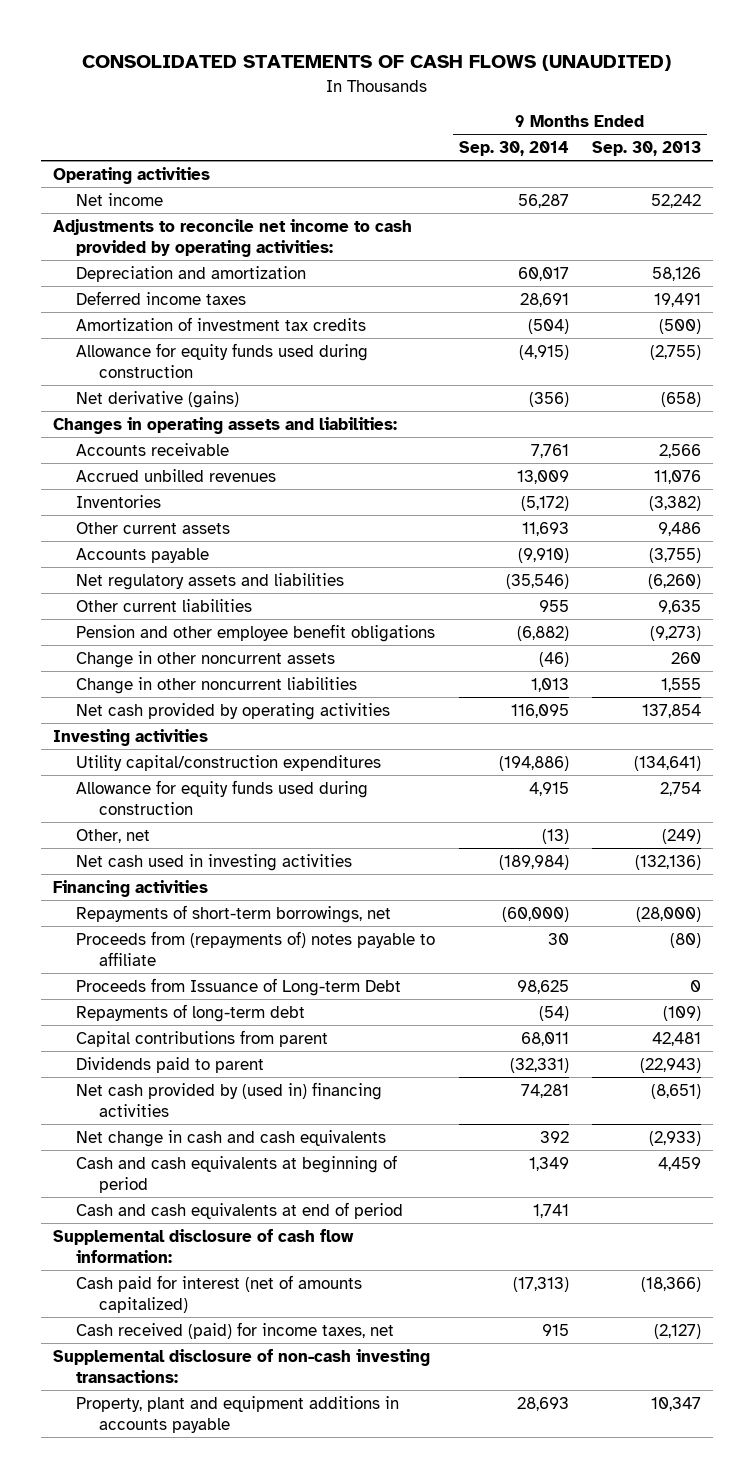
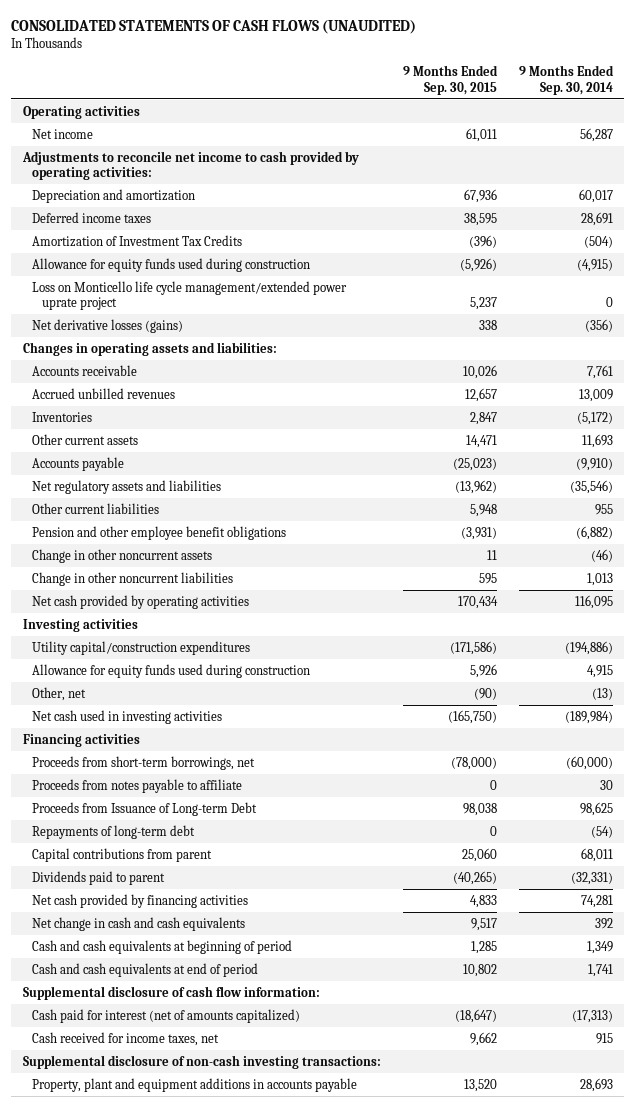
[591,141,701,157] Sep. 30, 2013 -> none
none -> [402,64,498,95] 9 Months Ended Sep. 30, 2015
[76,316,367,331] Amortization of investment tax credits -> [32,234,243,247] Amortization of Investment Tax Credits
none -> [32,280,348,311] Loss on Monticello life cycle management/extended power uprate project
[76,390,240,408] Net derivative (gains) -> [32,318,184,333] Net derivative losses (gains)
[76,904,392,923] Repayments of short-term borrowings, net -> [32,755,256,770] Proceeds from short-term borrowings, net
[76,930,436,966] Proceeds from (repayments of) notes payable to affiliate -> [32,778,243,793] Proceeds from notes payable to affiliate
[76,1081,383,1117] Net cash provided by (used in) financing activities -> [32,893,249,908] Net cash provided by financing activities
[76,1321,395,1339] Cash received (paid) for income taxes, net -> [32,1031,220,1046] Cash received for income taxes, net

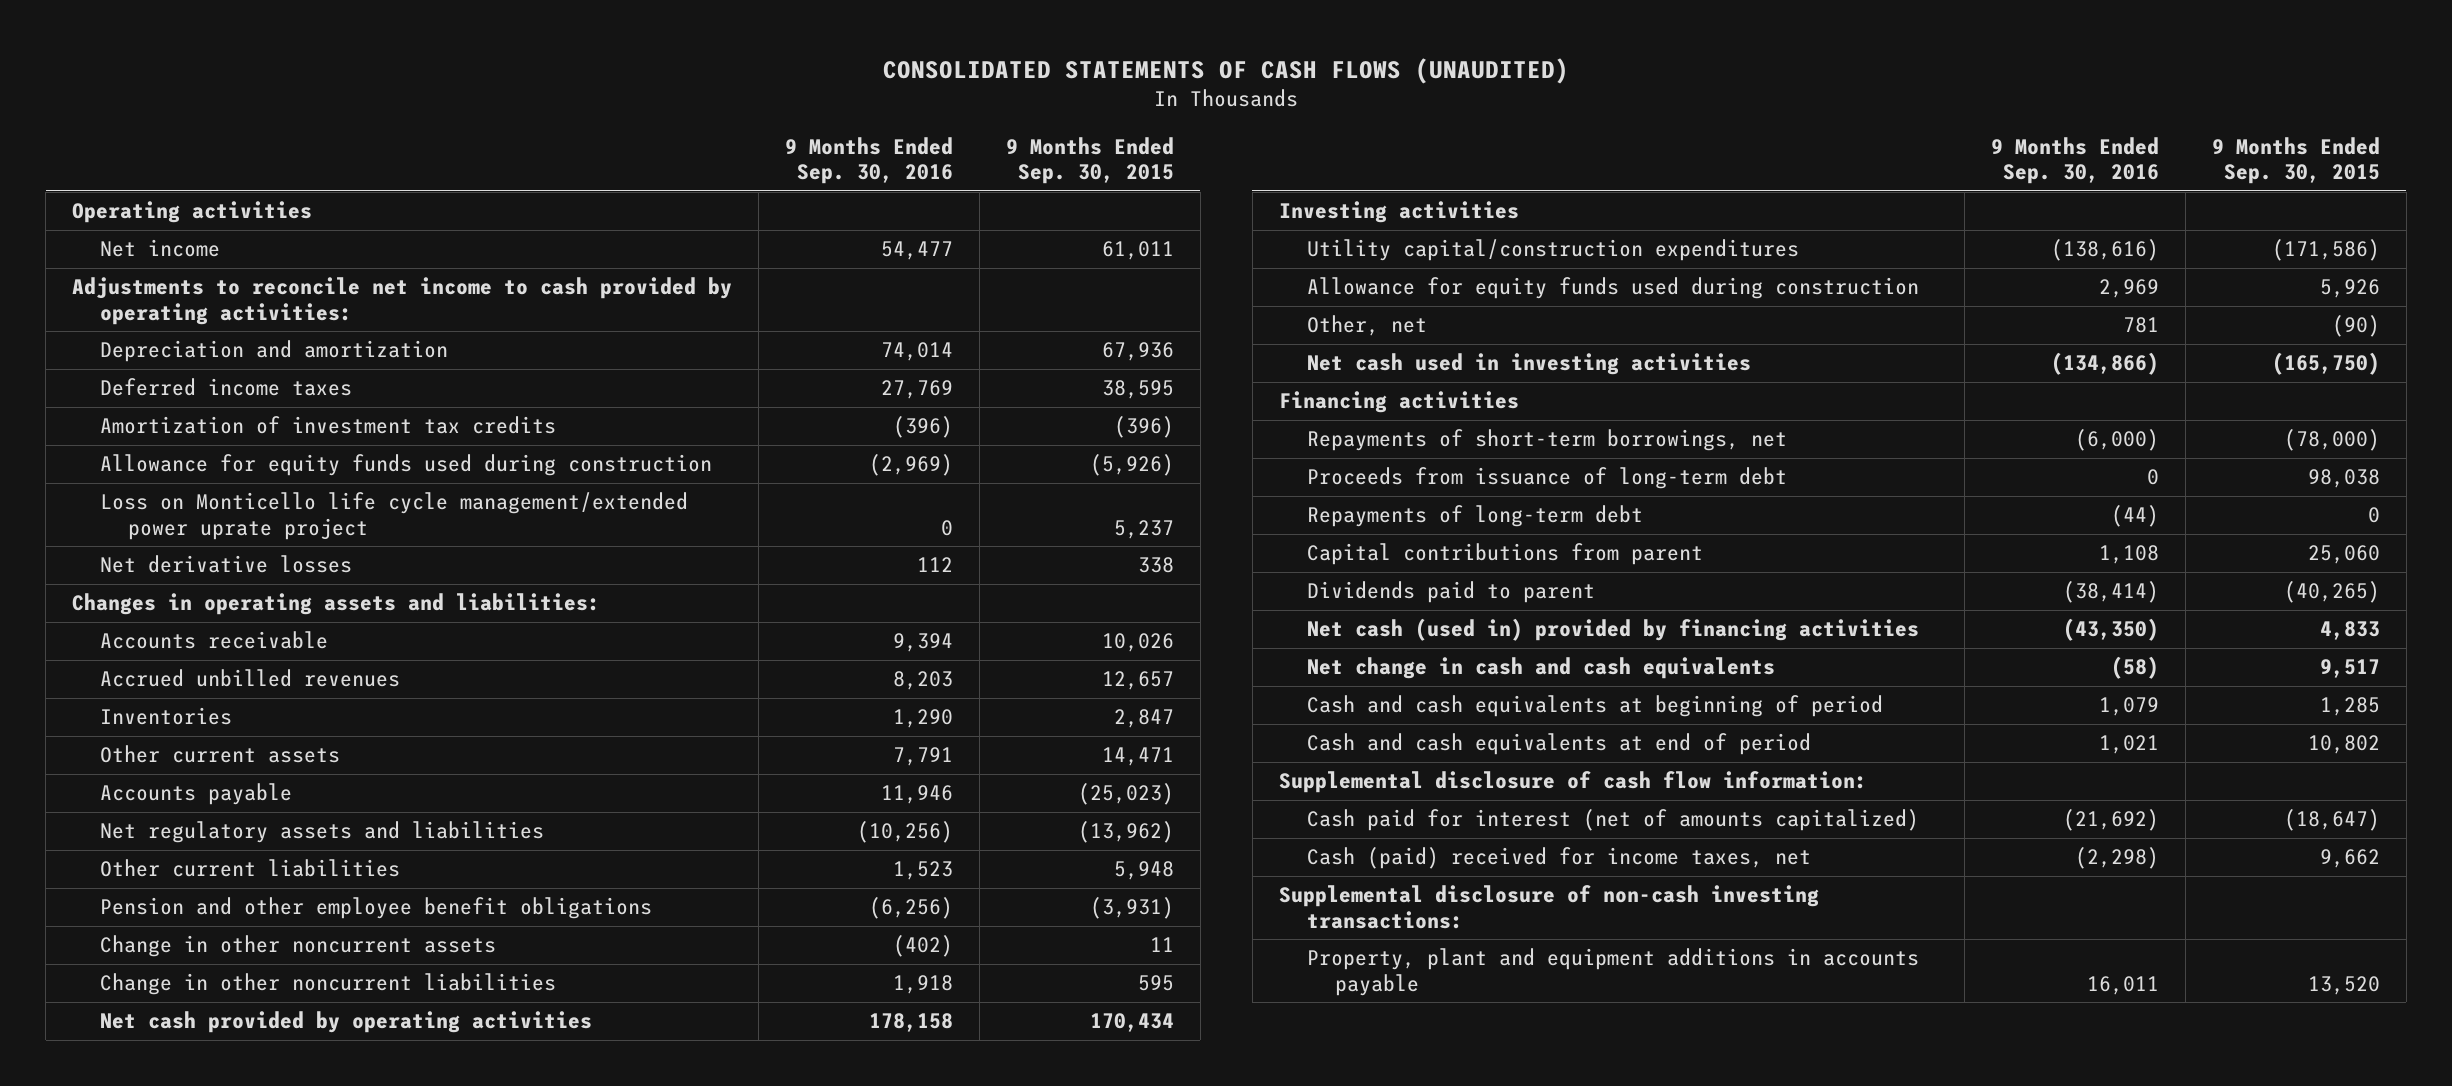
[518,64,614,95] 9 Months Ended Sep. 30, 2014 -> none
none -> [785,136,954,184] 9 Months Ended Sep. 30, 2016
[32,234,243,247] Amortization of Investment Tax Credits -> [100,416,557,435] Amortization of investment tax credits
[32,318,184,333] Net derivative losses (gains) -> [100,555,353,574] Net derivative losses
[32,778,243,793] Proceeds from notes payable to affiliate -> none
[32,755,256,770] Proceeds from short-term borrowings, net -> [1306,429,1787,452] Repayments of short-term borrowings, net
[32,801,258,816] Proceeds from Issuance of Long-term Debt -> [1306,467,1787,490] Proceeds from issuance of long-term debt
[32,893,249,908] Net cash provided by financing activities -> [1306,618,1919,642] Net cash (used in) provided by financing activities
[32,1031,220,1046] Cash received for income taxes, net -> [1306,847,1811,870] Cash (paid) received for income taxes, net

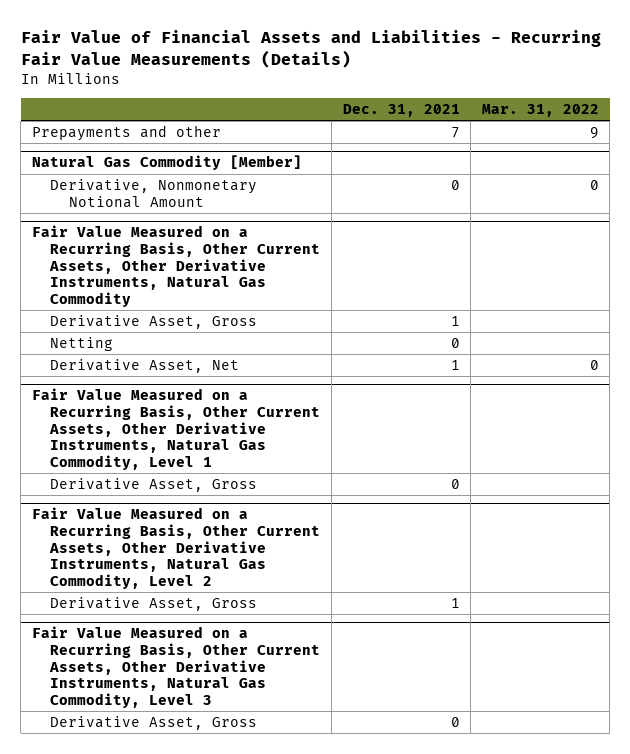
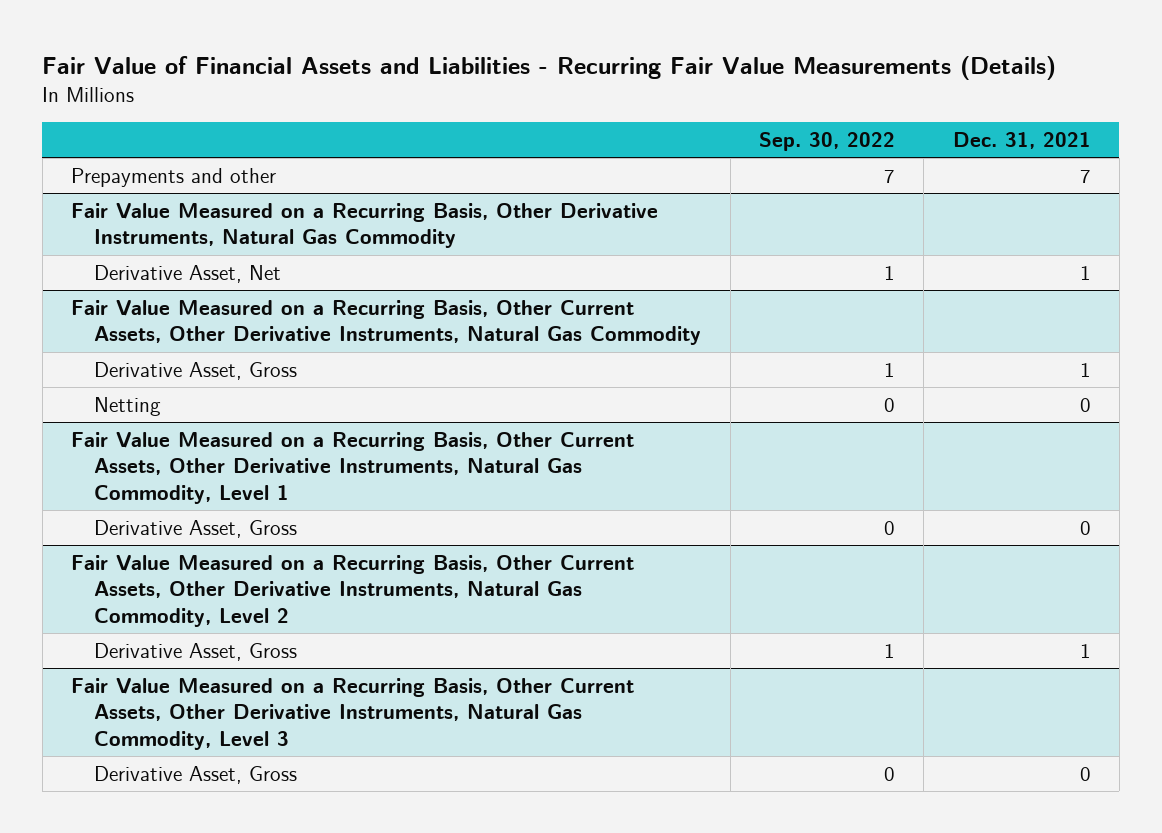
[481,103,599,117] Mar. 31, 2022 -> none
none -> [758,132,895,152] Sep. 30, 2022
[31,155,302,171] Natural Gas Commodity [Member] -> none
[50,179,258,208] Derivative, Nonmonetary Notional Amount -> none
none -> [71,202,659,249] Fair Value Measured on a Recurring Basis, Other Derivative Instruments, Natural Gas Commodity
none -> [94,264,282,283] Derivative Asset, Net
[50,359,240,374] Derivative Asset, Net -> none

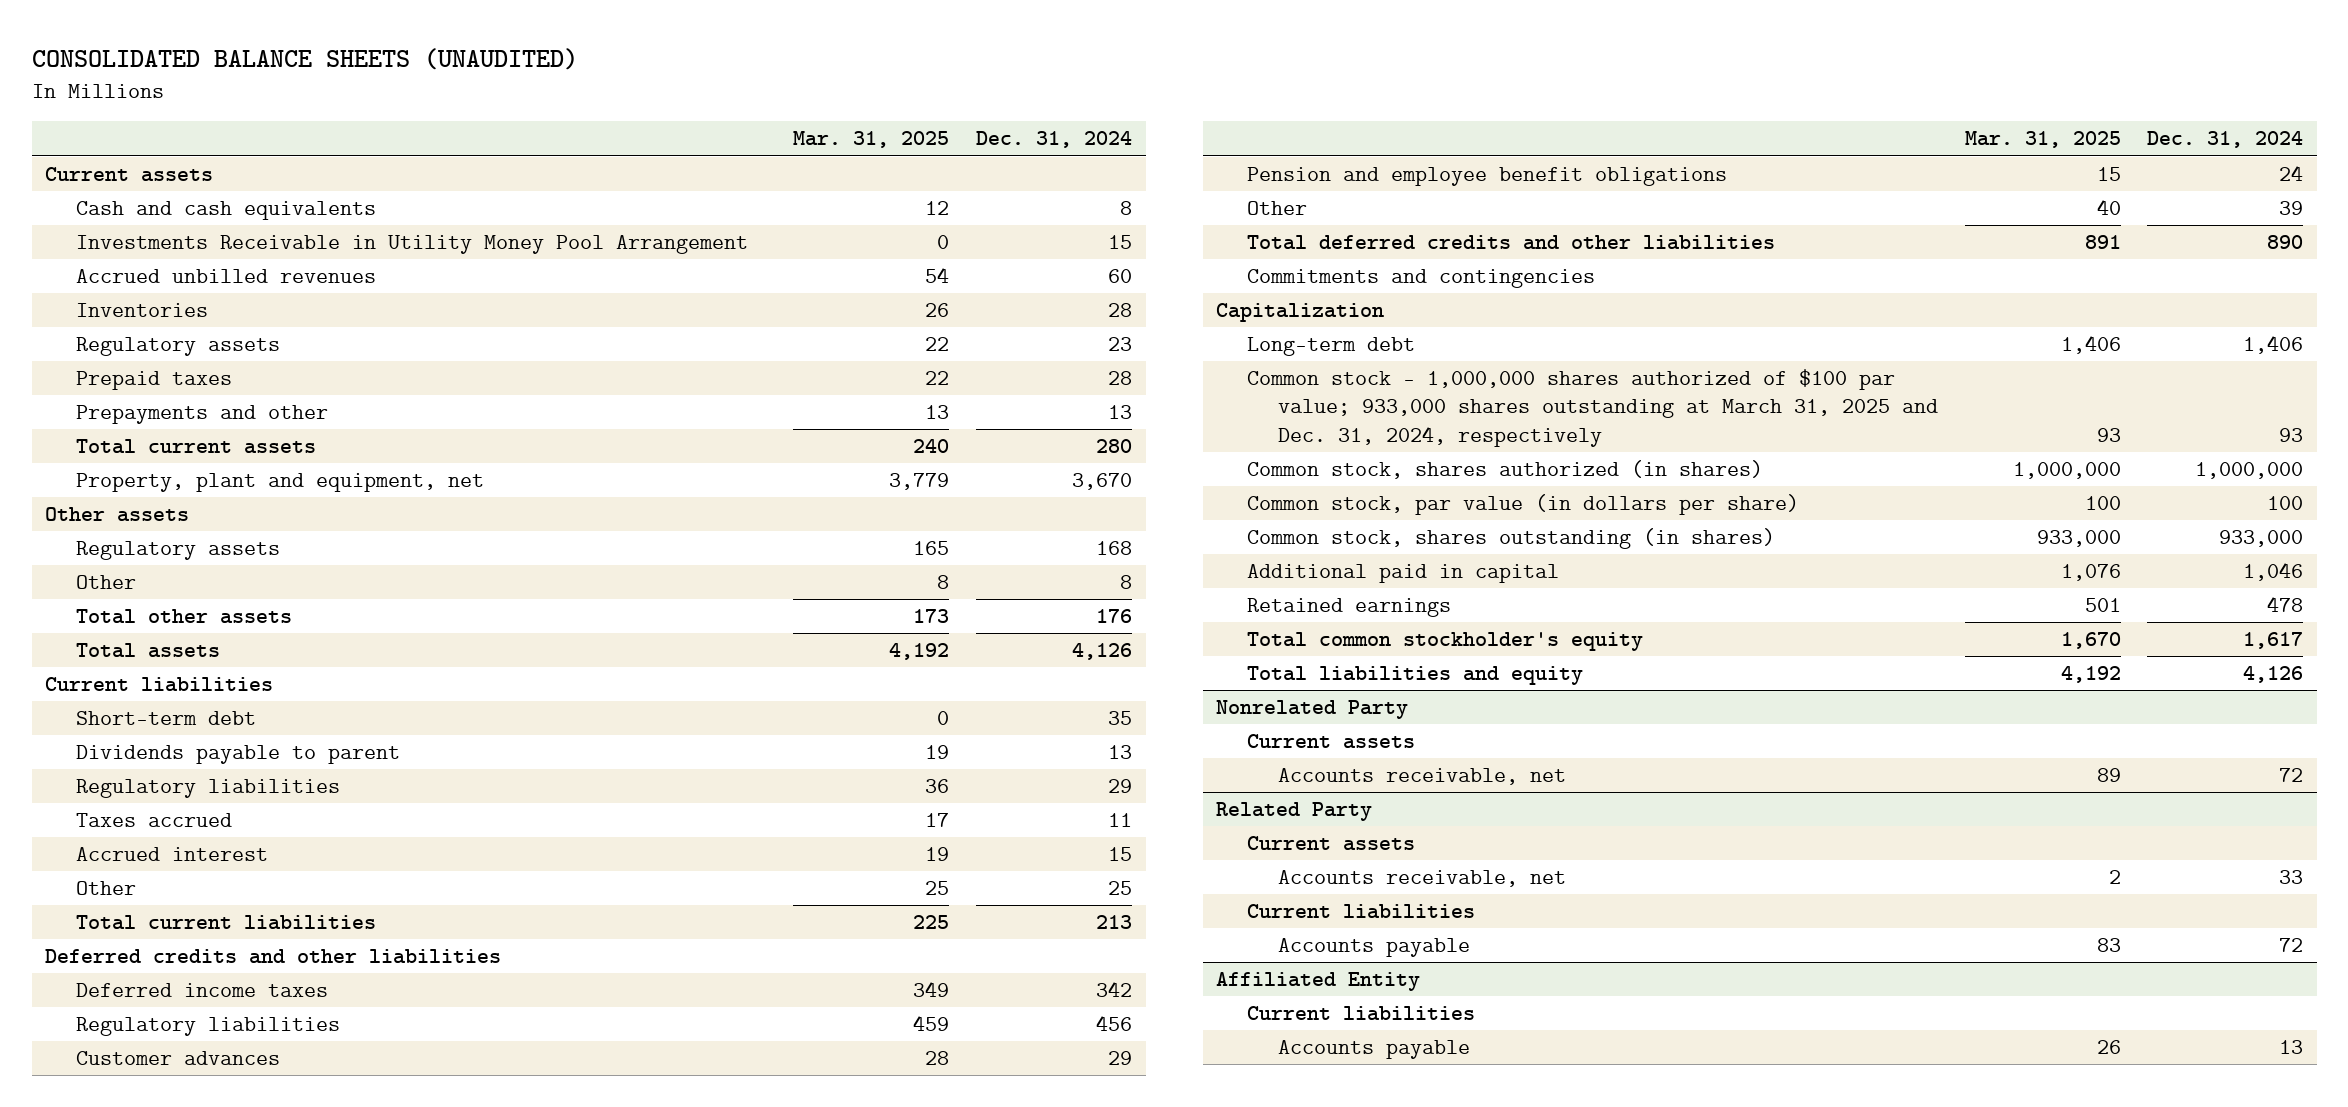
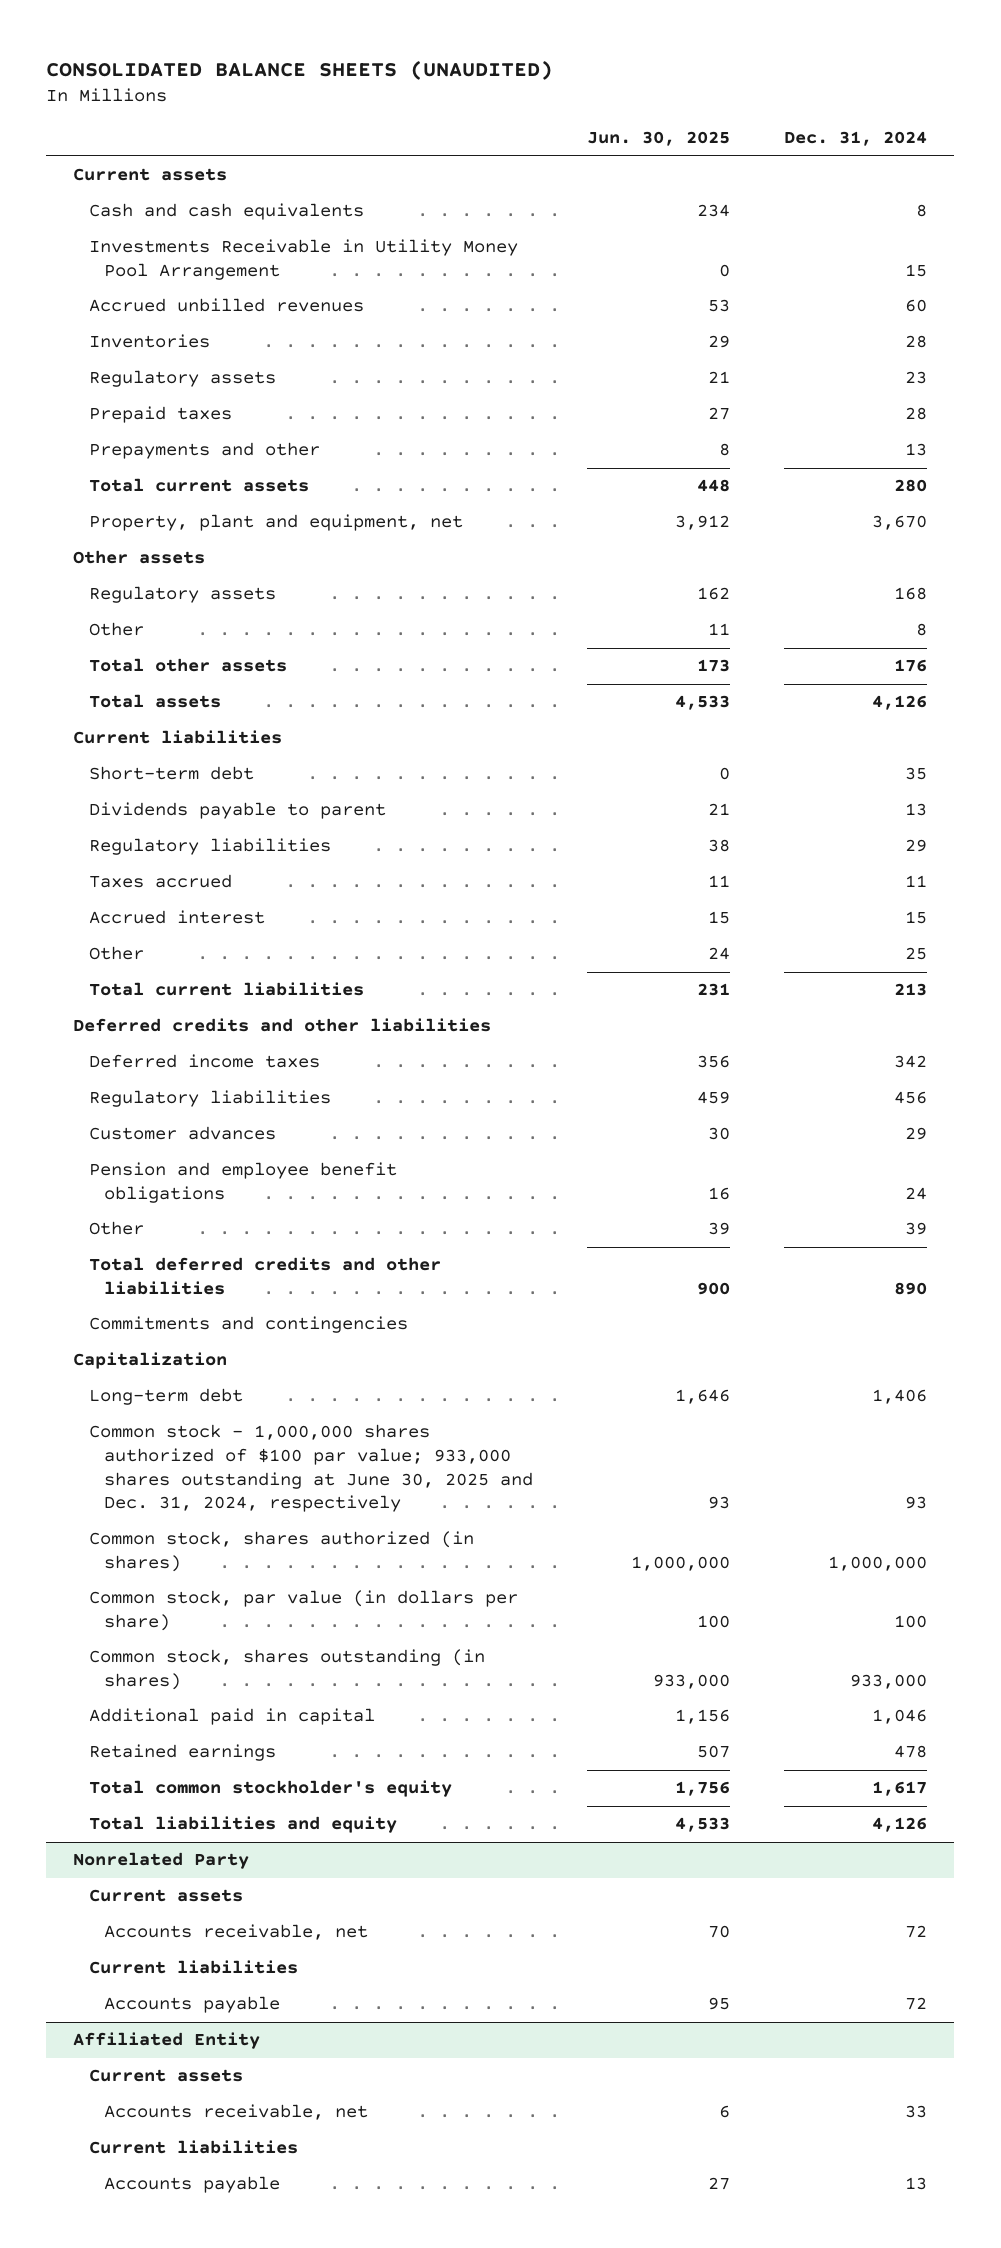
[793,131,950,149] Mar. 31, 2025 -> none
none -> [587,131,731,147] Jun. 30, 2025
[1247,369,1938,447] Common stock - 1,000,000 shares authorized of $100 par value; 933,000 shares outstanding at March 31, 2025 and Dec. 31, 2024, respectively -> [88,1424,534,1513] Common stock - 1,000,000 shares authorized of $100 par value; 933,000 shares outstanding at June 30, 2025 and Dec. 31, 2024, respectively
[1216,802,1373,822] Related Party -> none
[1247,836,1416,852] Current assets -> none
[1277,870,1566,888] Accounts receivable, net -> none
none -> [88,2069,243,2083] Current assets
none -> [104,2104,369,2121] Accounts receivable, net

